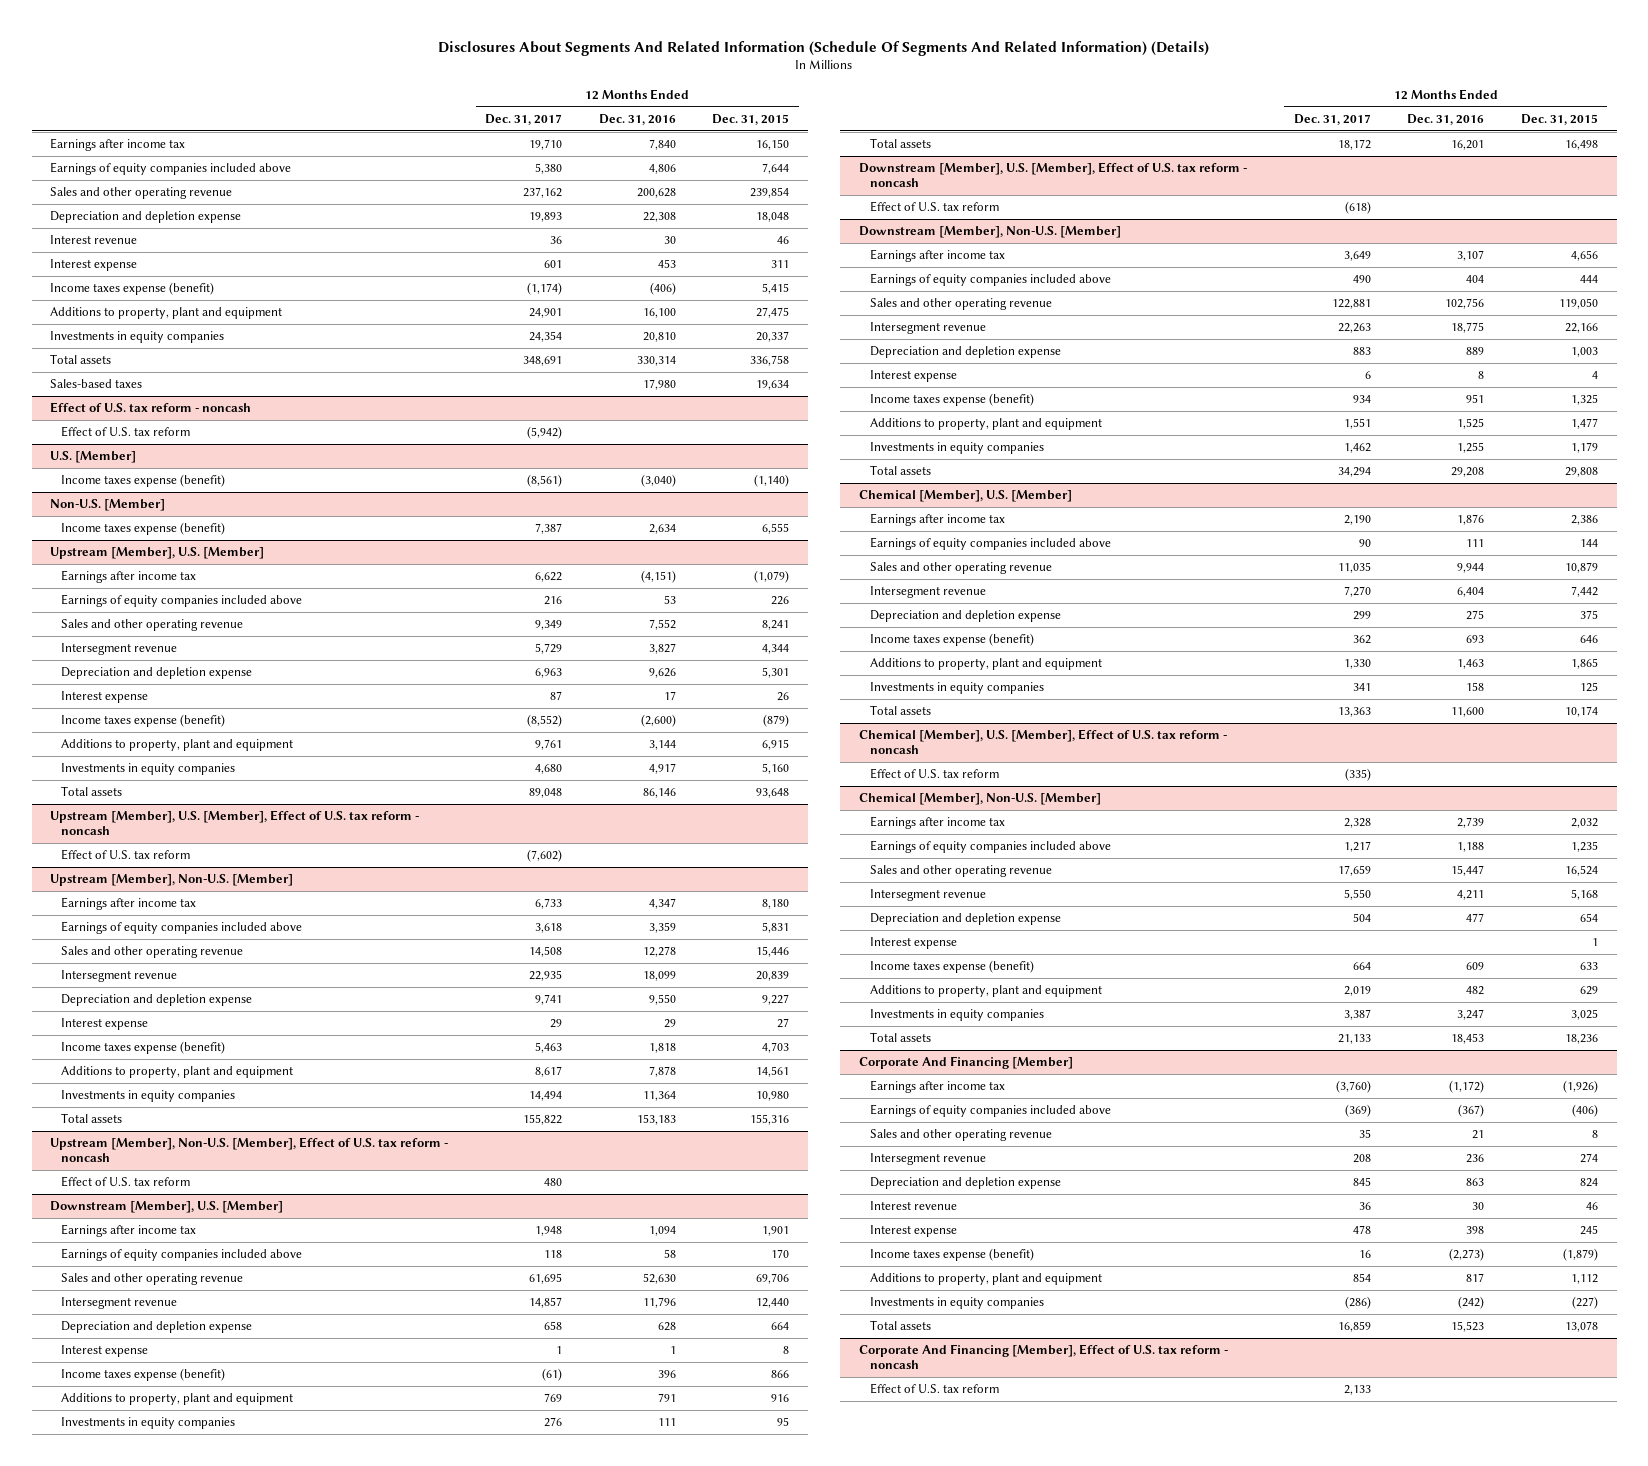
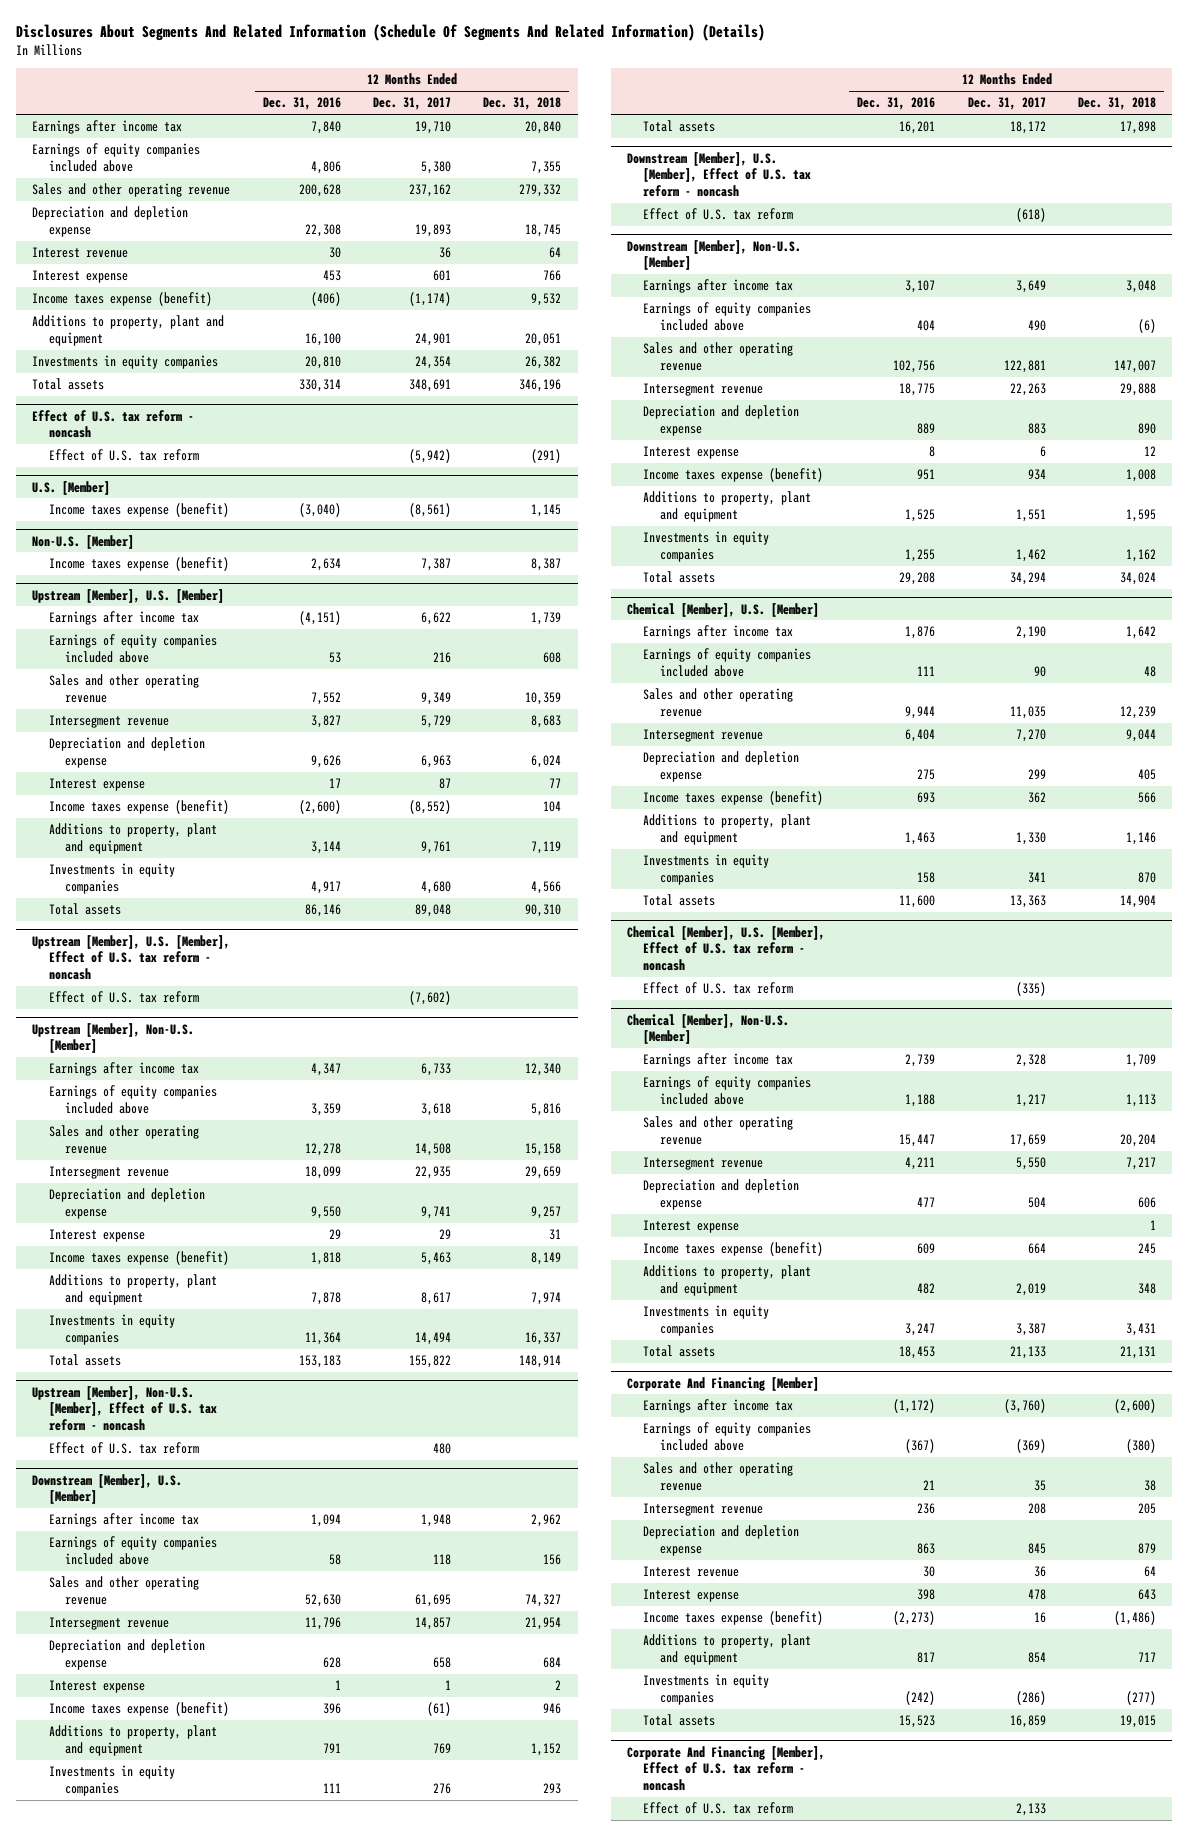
[712,113,790,125] Dec. 31, 2015 -> none
none -> [483,97,562,111] Dec. 31, 2018
[49,379,142,389] Sales-based taxes -> none

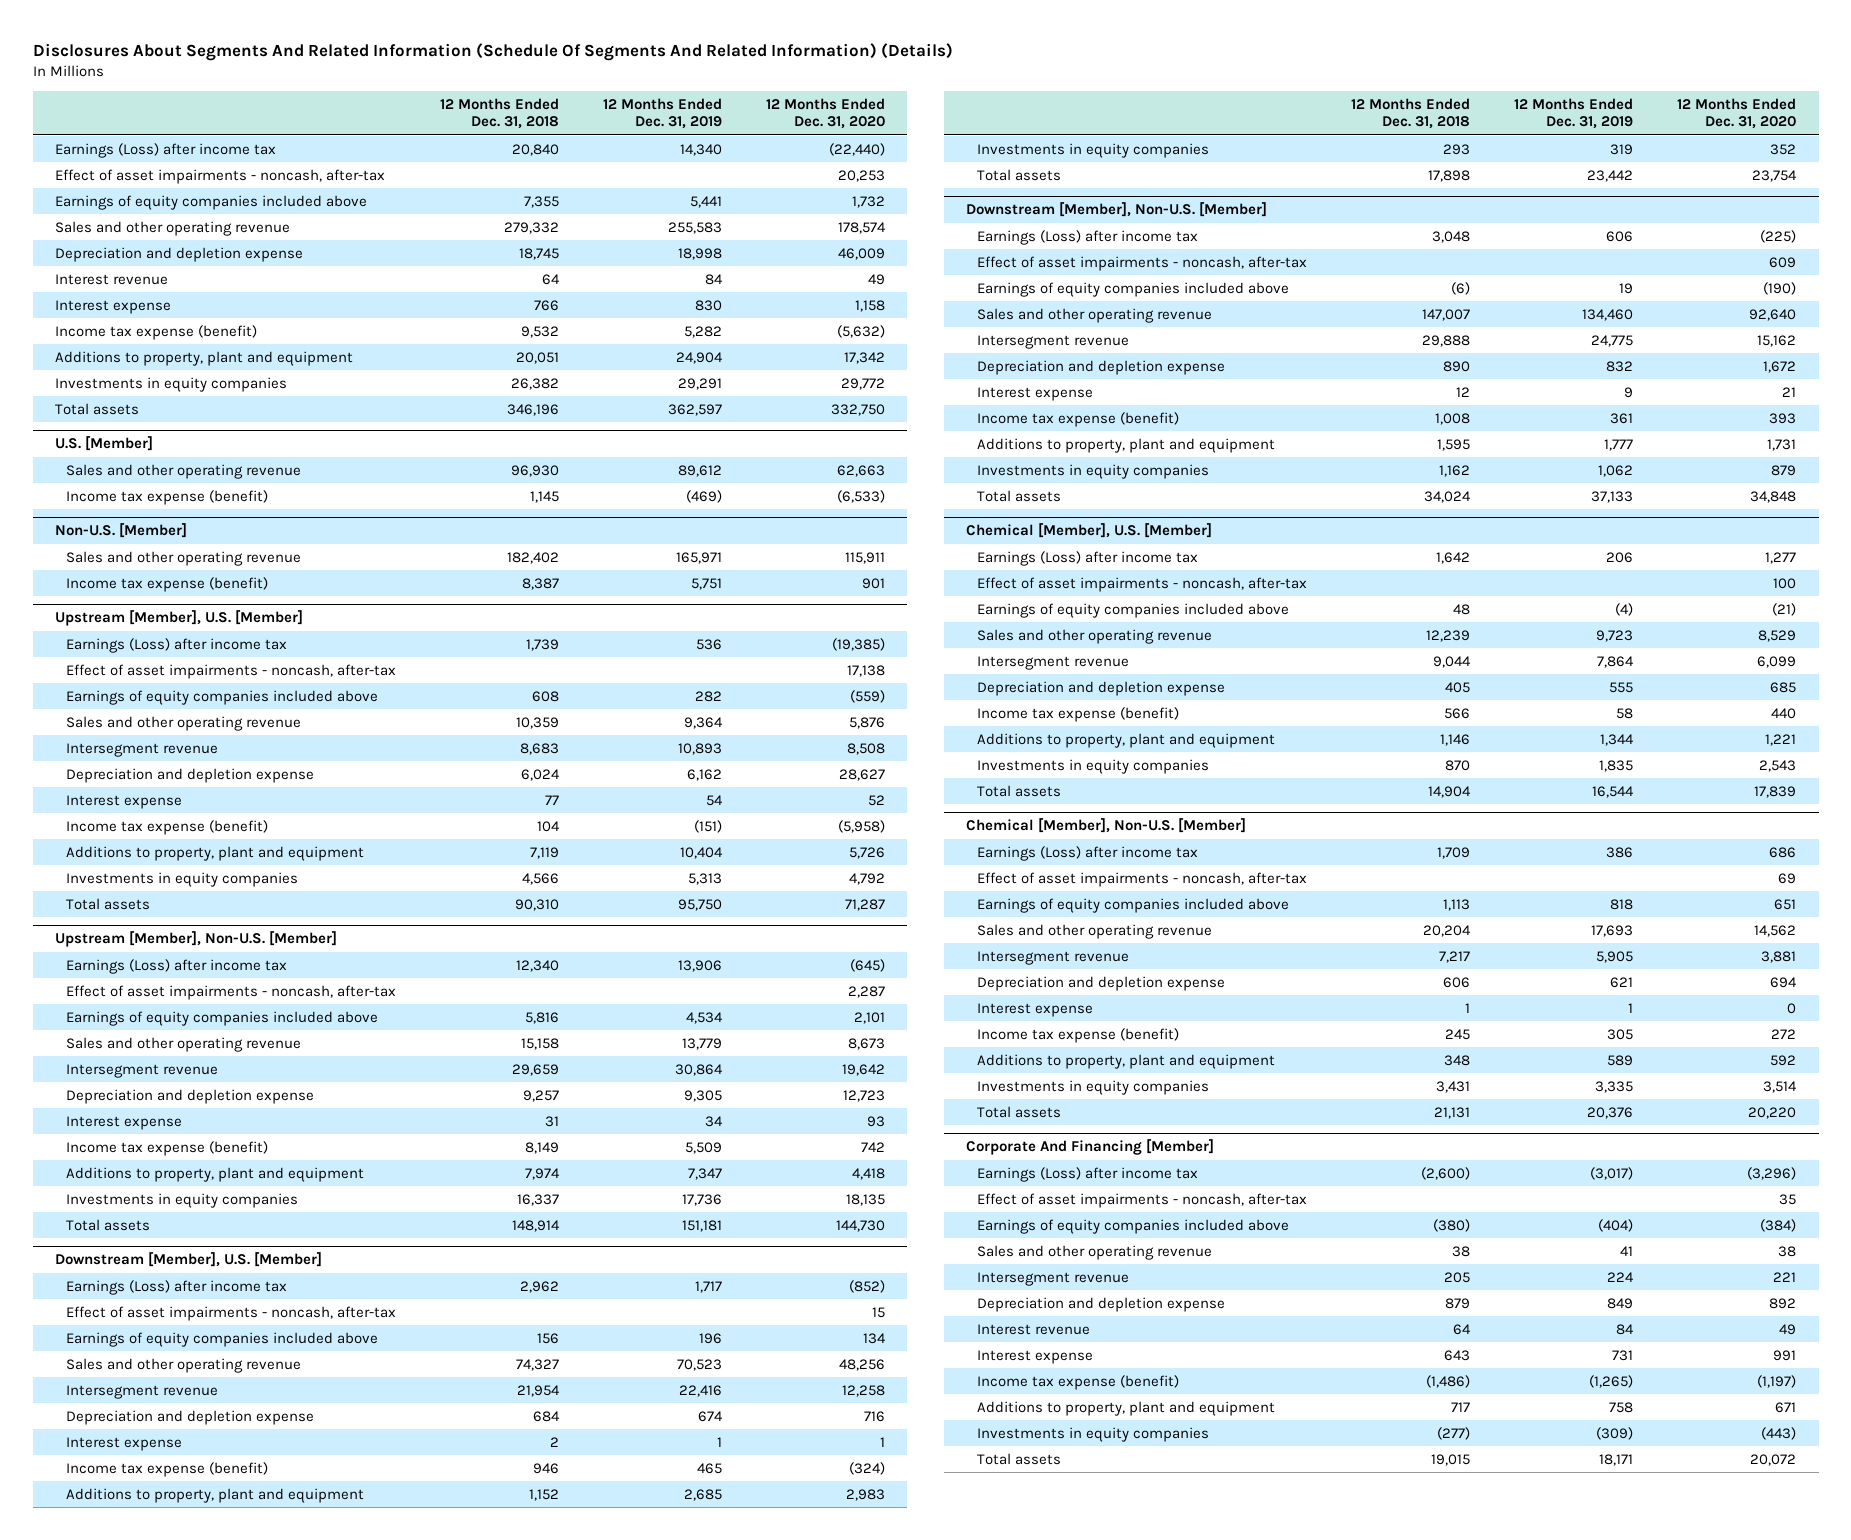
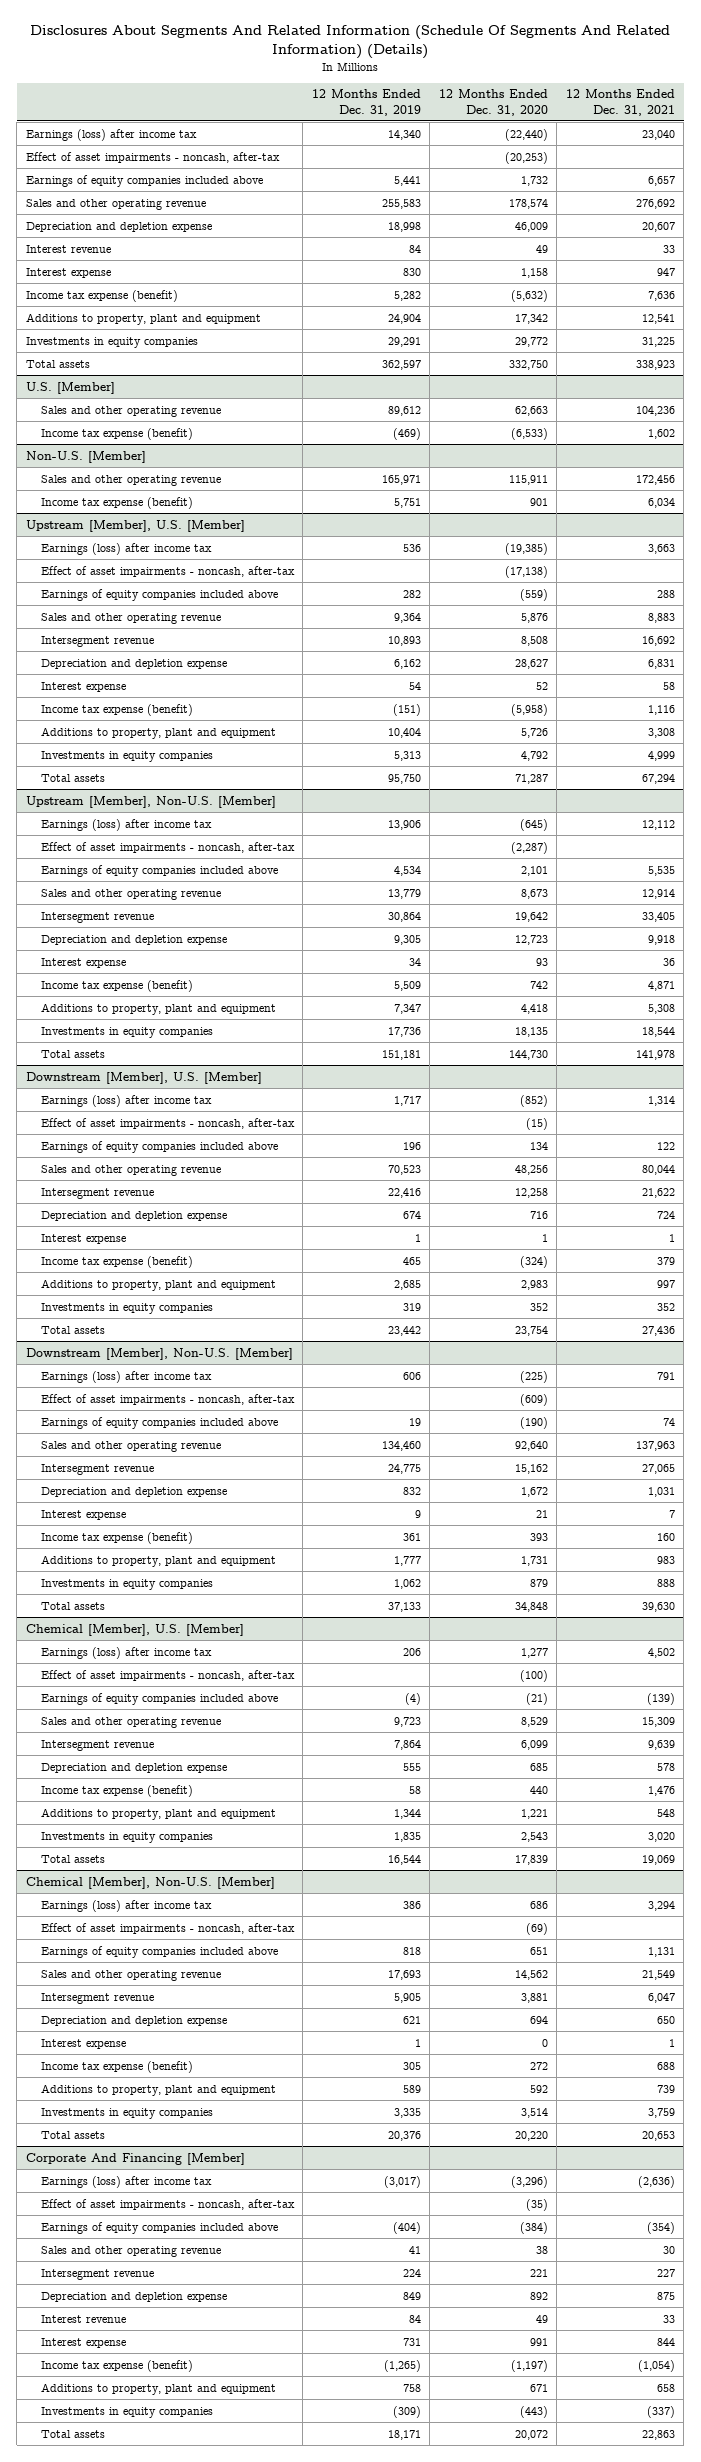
[439,97,559,130] 12 Months Ended Dec. 31, 2018 -> none
none -> [565,89,675,116] 12 Months Ended Dec. 31, 2021
[54,142,276,158] Earnings (Loss) after income tax -> [25,128,197,141] Earnings (loss) after income tax
[837,169,885,182] 20,253 -> [504,151,548,164] (20,253)
[65,637,287,653] Earnings (Loss) after income tax -> [40,542,212,555] Earnings (loss) after income tax
[846,664,885,677] 17,138 -> [504,565,548,578] (17,138)
[65,958,287,974] Earnings (Loss) after income tax -> [40,818,212,831] Earnings (loss) after income tax
[847,985,885,998] 2,287 -> [510,841,548,854] (2,287)
[65,1279,287,1295] Earnings (Loss) after income tax -> [40,1094,212,1107] Earnings (loss) after income tax
[871,1306,885,1318] 15 -> [525,1117,548,1130] (15)
[977,229,1199,245] Earnings (Loss) after income tax -> [40,1370,212,1383] Earnings (loss) after income tax
[1769,256,1797,268] 609 -> [519,1393,548,1406] (609)
[977,550,1199,566] Earnings (Loss) after income tax -> [40,1646,212,1659] Earnings (loss) after income tax
[1773,577,1797,589] 100 -> [519,1669,548,1682] (100)
[977,845,1199,861] Earnings (Loss) after income tax -> [40,1899,212,1912] Earnings (loss) after income tax
[1778,872,1797,884] 69 -> [525,1922,548,1935] (69)
[977,1166,1199,1182] Earnings (Loss) after income tax -> [40,2175,212,2188] Earnings (loss) after income tax
[1779,1193,1797,1205] 35 -> [525,2198,548,2211] (35)

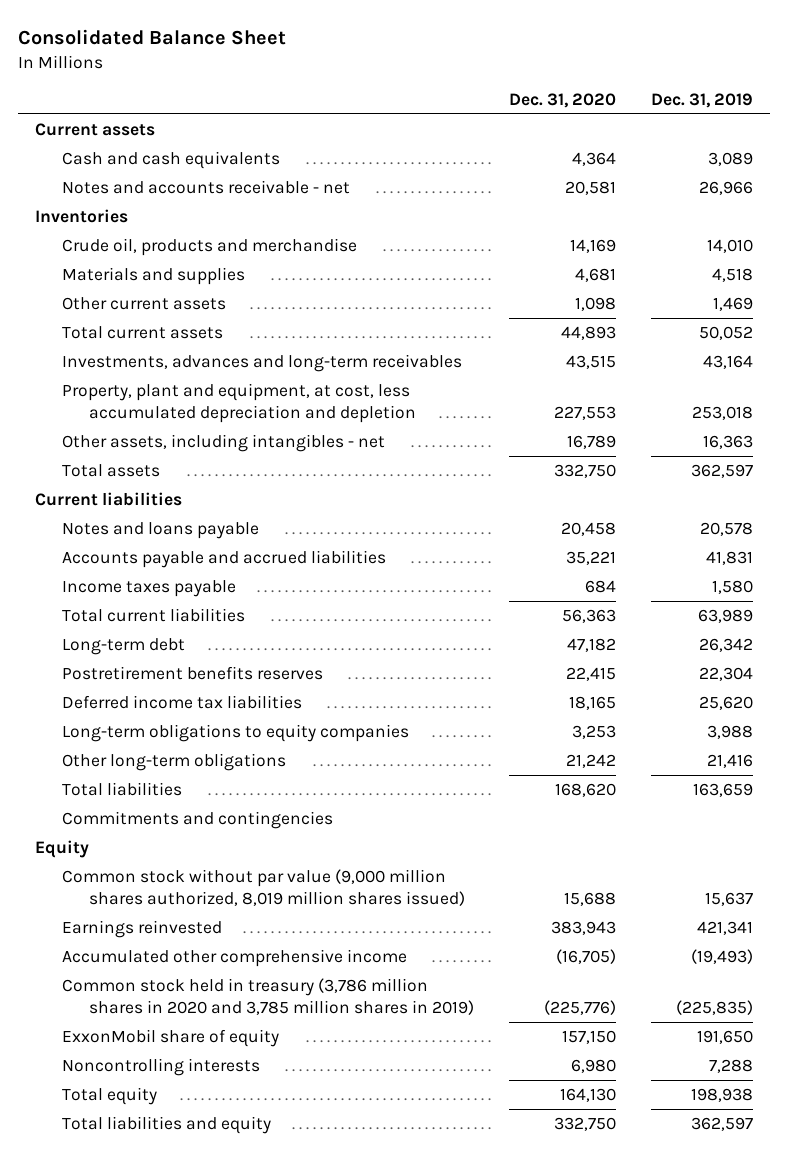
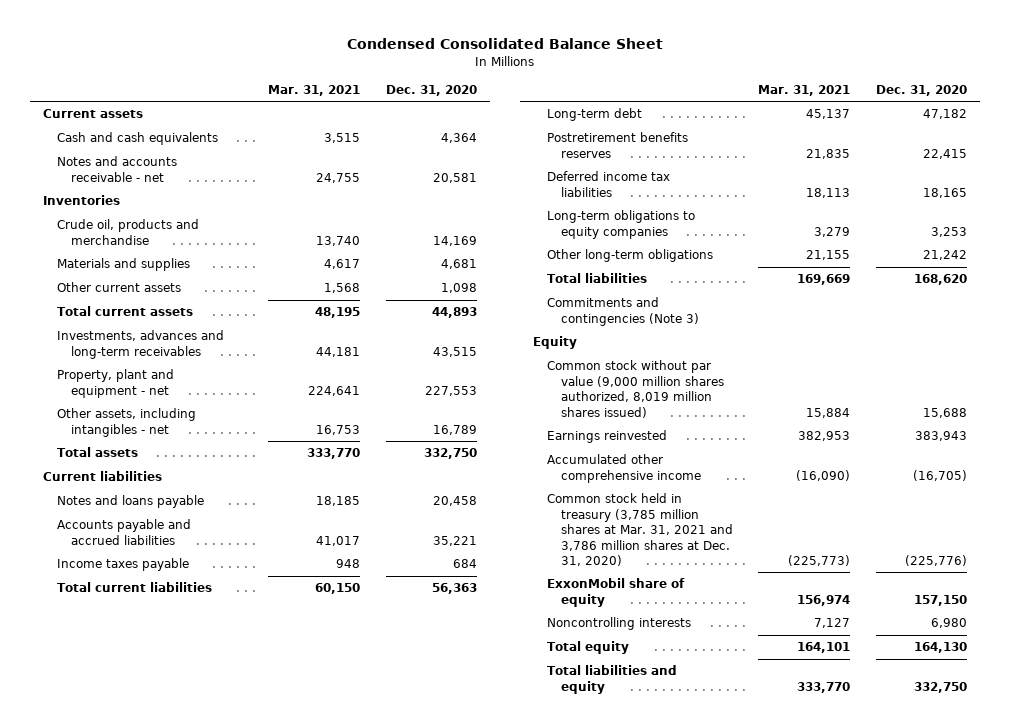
[17,29,286,46] Consolidated Balance Sheet -> [347,38,664,50] Condensed Consolidated Balance Sheet
[650,92,753,108] Dec. 31, 2019 -> none
none -> [268,84,361,96] Mar. 31, 2021
[61,382,416,424] Property, plant and equipment, at cost, less accumulated depreciation and depletion -> [56,369,174,398] Property, plant and equipment - net
[61,810,333,829] Commitments and contingencies -> [547,297,699,326] Commitments and contingencies (Note 3)
[61,977,474,1016] Common stock held in treasury (3,786 million shares in 2020 and 3,785 million shares in 2019) -> [547,493,733,567] Common stock held in treasury (3,785 million shares at Mar. 31, 2021 and 3,786 million shares at Dec. 31, 2020)

